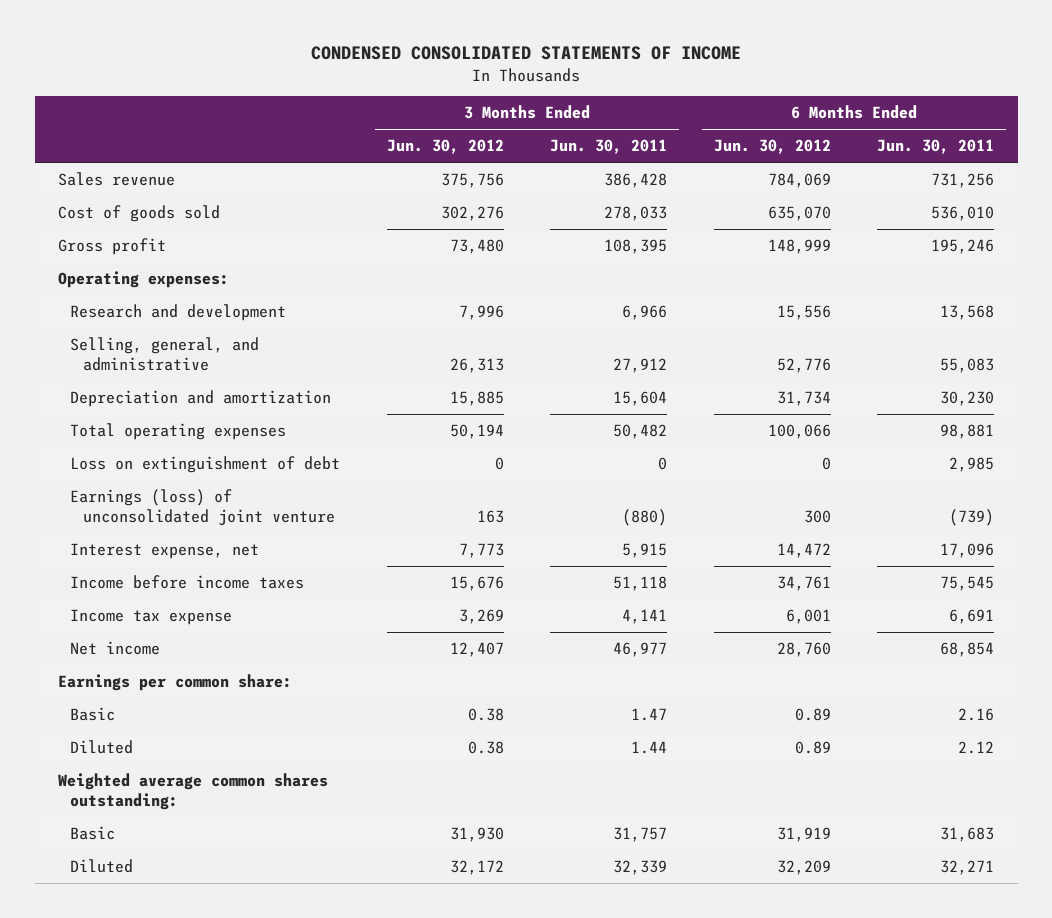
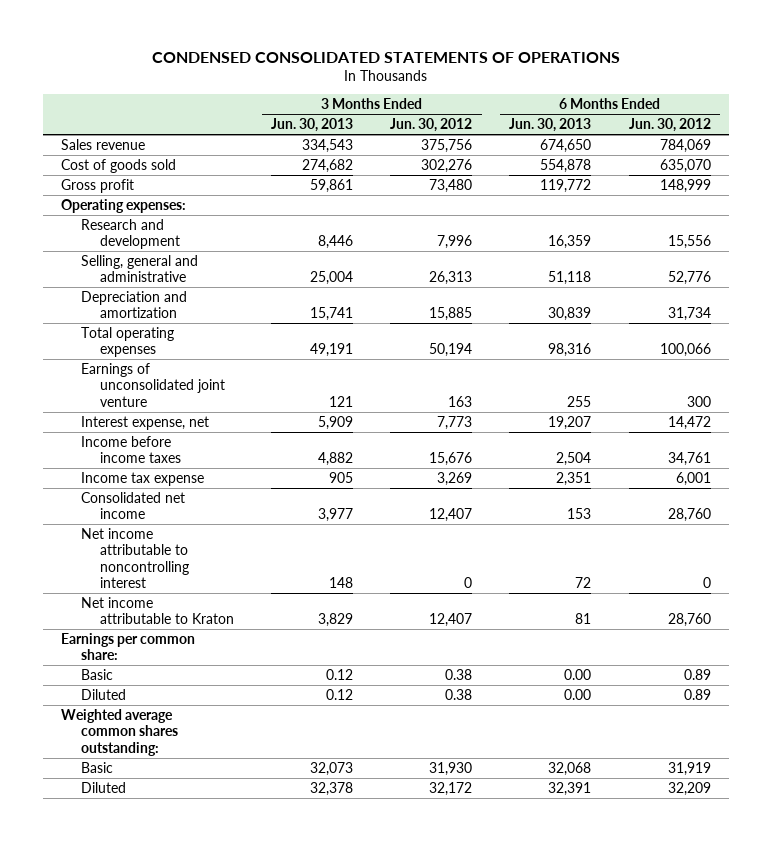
[311,46,742,61] CONDENSED CONSOLIDATED STATEMENTS OF INCOME -> [151,52,620,64] CONDENSED CONSOLIDATED STATEMENTS OF OPERATIONS
[550,139,668,155] Jun. 30, 2011 -> none
[877,139,995,155] Jun. 30, 2011 -> none
none -> [271,118,354,133] Jun. 30, 2013
none -> [509,118,592,133] Jun. 30, 2013
[70,336,260,372] Selling, general, and administrative -> [80,254,198,283] Selling, general and administrative
[70,455,341,473] Loss on extinguishment of debt -> none
[70,488,335,527] Earnings (loss) of unconsolidated joint venture -> [80,362,226,407] Earnings of unconsolidated joint venture
none -> [80,491,185,520] Consolidated net income
none -> [80,527,190,589] Net income attributable to noncontrolling interest
[70,640,161,655] Net income -> [80,596,235,625] Net income attributable to Kraton

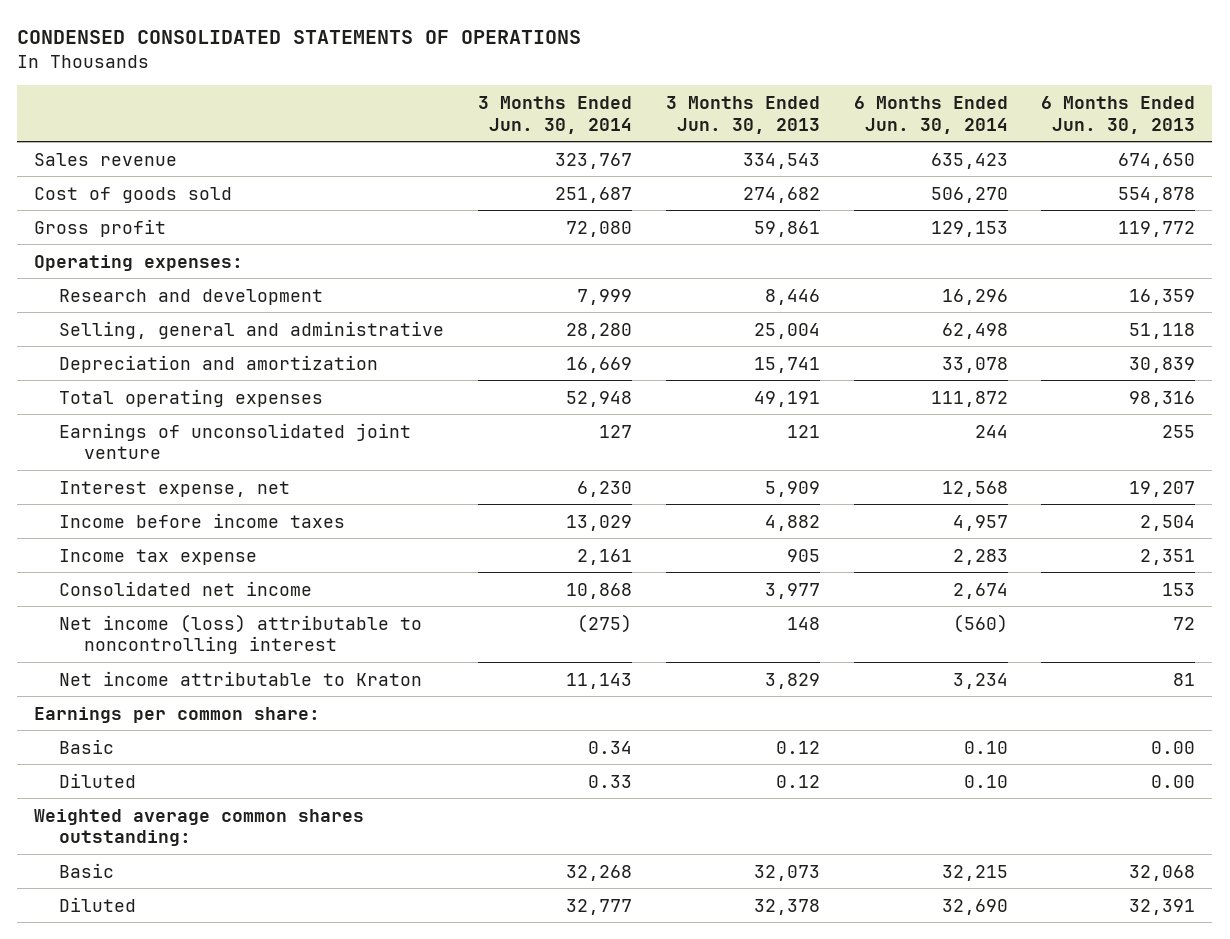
[390,118,473,133] Jun. 30, 2012 -> none
[628,118,711,133] Jun. 30, 2012 -> none
none -> [478,95,633,134] 3 Months Ended Jun. 30, 2014
none -> [853,95,1008,134] 6 Months Ended Jun. 30, 2014
[80,527,190,589] Net income attributable to noncontrolling interest -> [59,613,423,655] Net income (loss) attributable to noncontrolling interest

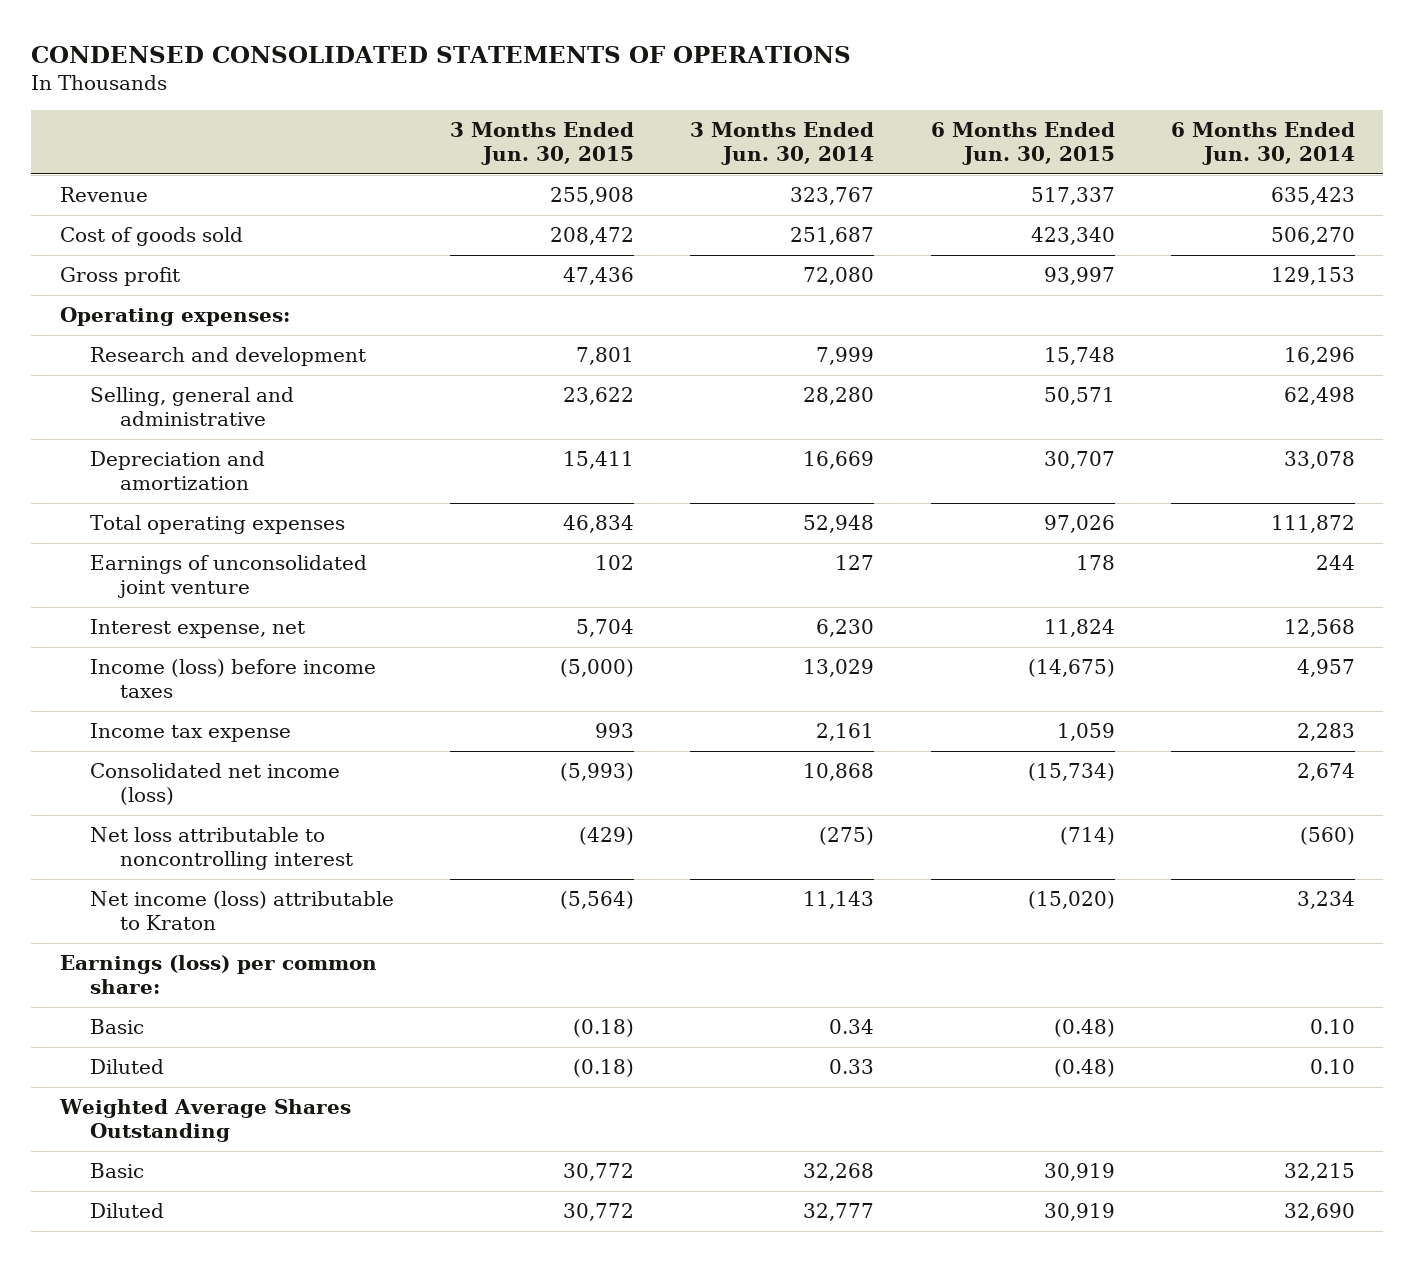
[665,95,820,134] 3 Months Ended Jun. 30, 2013 -> none
[1041,95,1196,134] 6 Months Ended Jun. 30, 2013 -> none
none -> [450,121,635,165] 3 Months Ended Jun. 30, 2015
none -> [930,121,1115,165] 6 Months Ended Jun. 30, 2015
[34,152,178,166] Sales revenue -> [59,187,148,203] Revenue
[59,512,346,528] Income before income taxes -> [89,659,376,699] Income (loss) before income taxes
[59,580,313,596] Consolidated net income -> [89,763,340,806] Consolidated net income (loss)
[59,613,423,655] Net income (loss) attributable to noncontrolling interest -> [89,827,354,871] Net loss attributable to noncontrolling interest
[59,670,423,686] Net income attributable to Kraton -> [89,891,394,931] Net income (loss) attributable to Kraton
[34,706,321,723] Earnings per common share: -> [59,955,377,995] Earnings (loss) per common share:
[34,808,365,847] Weighted average common shares outstanding: -> [58,1099,351,1143] Weighted Average Shares Outstanding

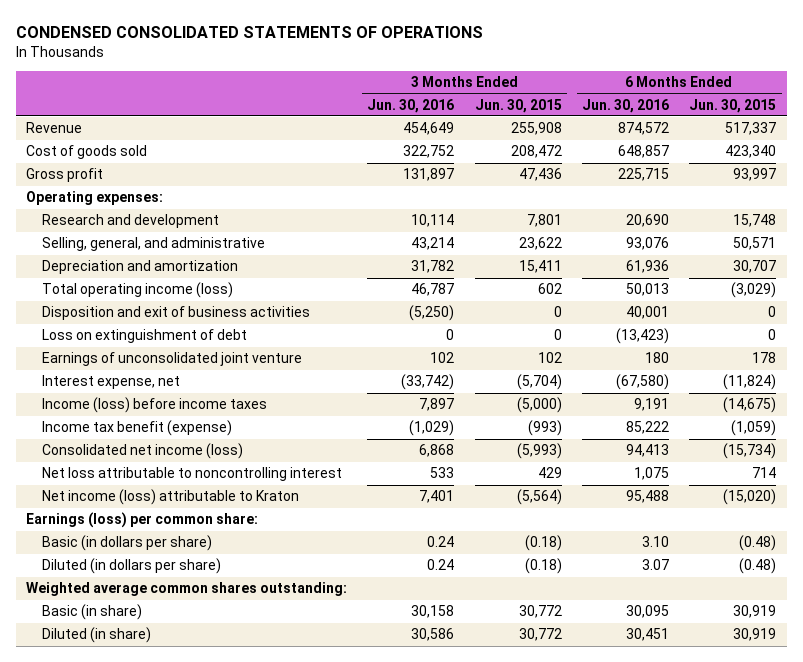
[690,121,875,165] 3 Months Ended Jun. 30, 2014 -> none
[1170,121,1355,165] 6 Months Ended Jun. 30, 2014 -> none
none -> [367,98,455,113] Jun. 30, 2016
none -> [582,98,670,113] Jun. 30, 2016
[89,387,294,427] Selling, general and administrative -> [42,237,266,252] Selling, general, and administrative
[89,515,345,535] Total operating expenses -> none
none -> [42,282,234,299] Total operating income (loss)
none -> [42,306,311,321] Disposition and exit of business activities
none -> [42,329,248,344] Loss on extinguishment of debt
[576,619,635,638] 5,704 -> [516,374,562,391] (5,704)
[1043,619,1115,638] 11,824 -> [723,374,777,391] (11,824)
[89,723,291,743] Income tax expense -> [42,420,233,437] Income tax benefit (expense)
[595,723,635,739] 993 -> [527,420,562,437] (993)
[1056,723,1115,742] 1,059 -> [731,420,777,437] (1,059)
[579,827,635,846] (429) -> [537,467,562,479] 429
[1059,827,1115,846] (714) -> [752,467,777,479] 714
[89,1019,144,1035] Basic -> [42,535,213,552] Basic (in dollars per share)
[89,1059,164,1075] Diluted -> [42,558,222,575] Diluted (in dollars per share)
[58,1099,351,1143] Weighted Average Shares Outstanding -> [26,582,348,597] Weighted average common shares outstanding:
[89,1163,144,1179] Basic -> [42,604,143,621] Basic (in share)
[89,1203,164,1219] Diluted -> [42,627,152,644] Diluted (in share)

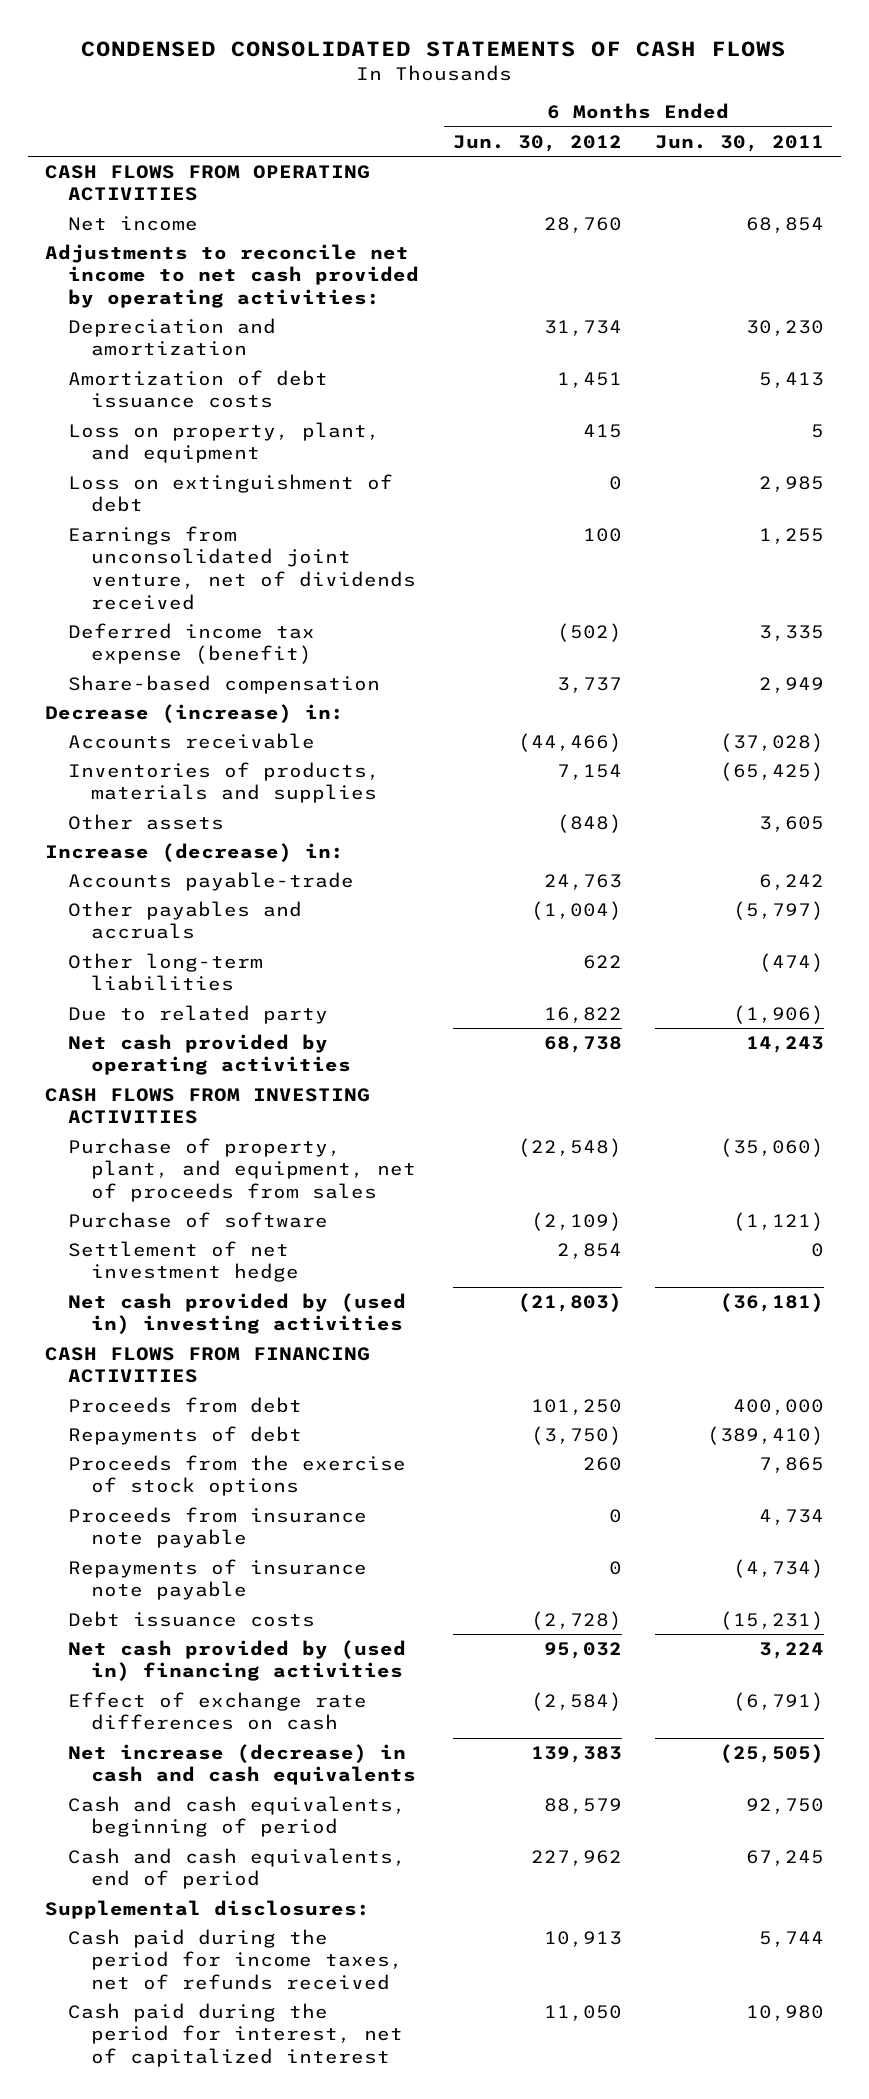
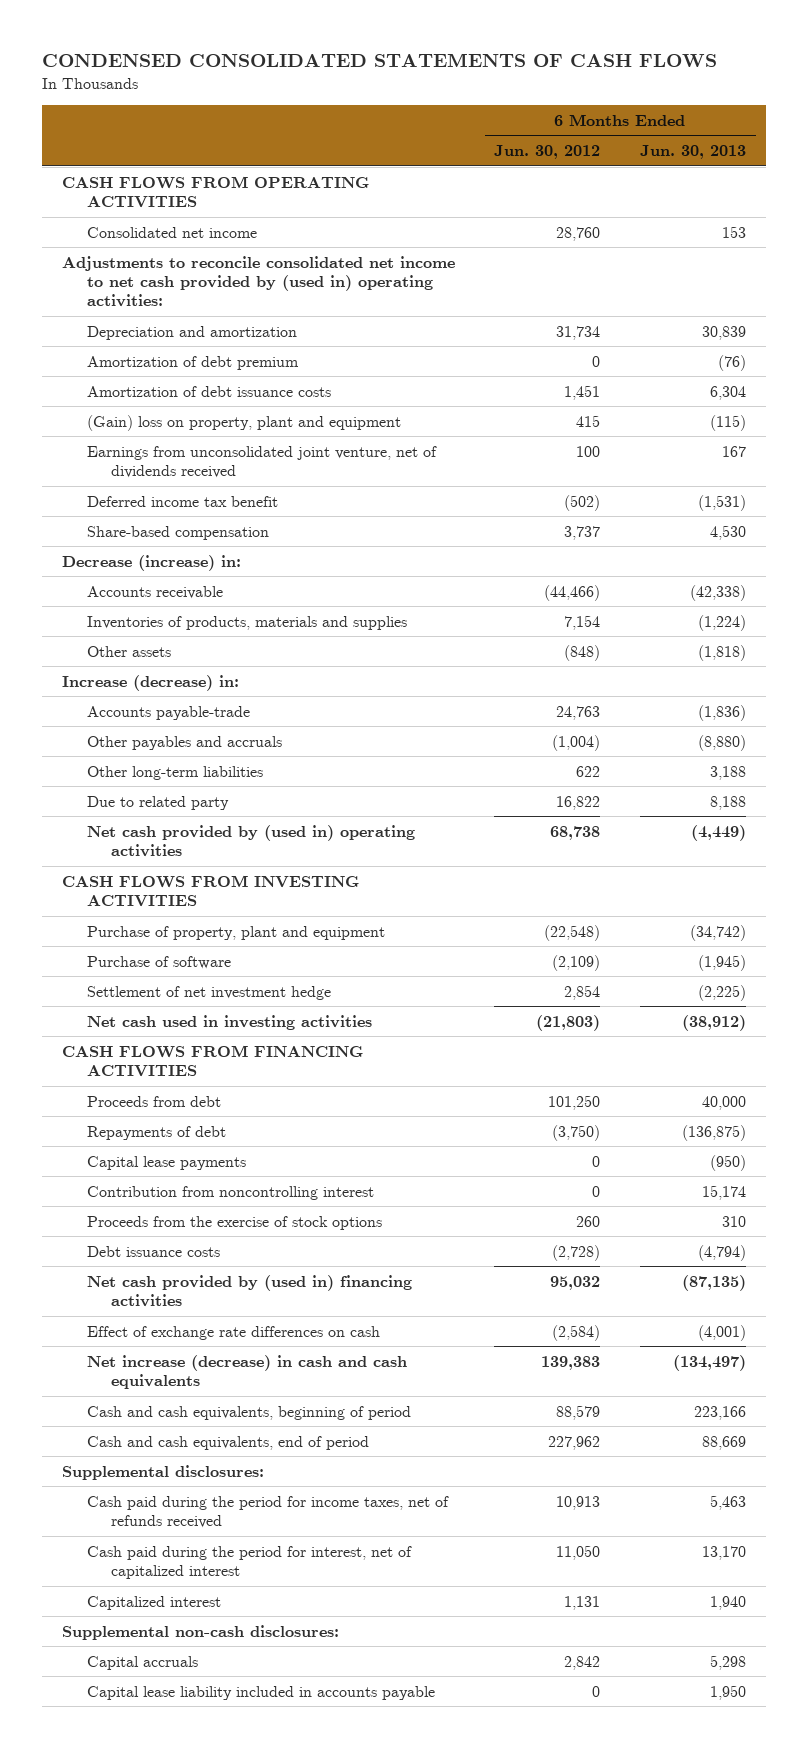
[655,134,825,152] Jun. 30, 2011 -> none
none -> [640,145,747,160] Jun. 30, 2013
[67,215,198,231] Net income -> [86,226,257,238] Consolidated net income
[44,243,419,309] Adjustments to reconcile net income to net cash provided by operating activities: -> [61,255,455,308] Adjustments to reconcile consolidated net income to net cash provided by (used in) operating activities:
none -> [86,355,299,370] Amortization of debt premium
[67,473,393,513] Loss on extinguishment of debt -> none
[67,421,380,464] Loss on property, plant, and equipment -> [86,414,401,431] (Gain) loss on property, plant and equipment
[67,622,315,665] Deferred income tax expense (benefit) -> [86,495,278,507] Deferred income tax benefit
[67,1033,352,1076] Net cash provided by operating activities -> [86,824,415,857] Net cash provided by (used in) operating activities
[67,1137,417,1203] Purchase of property, plant, and equipment, net of proceeds from sales -> [86,925,385,940] Purchase of property, plant and equipment
[67,1292,406,1335] Net cash provided by (used in) investing activities -> [86,1014,372,1030] Net cash used in investing activities
none -> [86,1155,246,1170] Capital lease payments
none -> [86,1185,374,1200] Contribution from noncontrolling interest
[67,1506,367,1549] Proceeds from insurance note payable -> none
[67,1558,367,1601] Repayments of insurance note payable -> none
none -> [86,1595,221,1610] Capitalized interest
none -> [61,1624,339,1640] Supplemental non-cash disclosures:
none -> [86,1655,198,1670] Capital accruals
none -> [86,1685,435,1700] Capital lease liability included in accounts payable

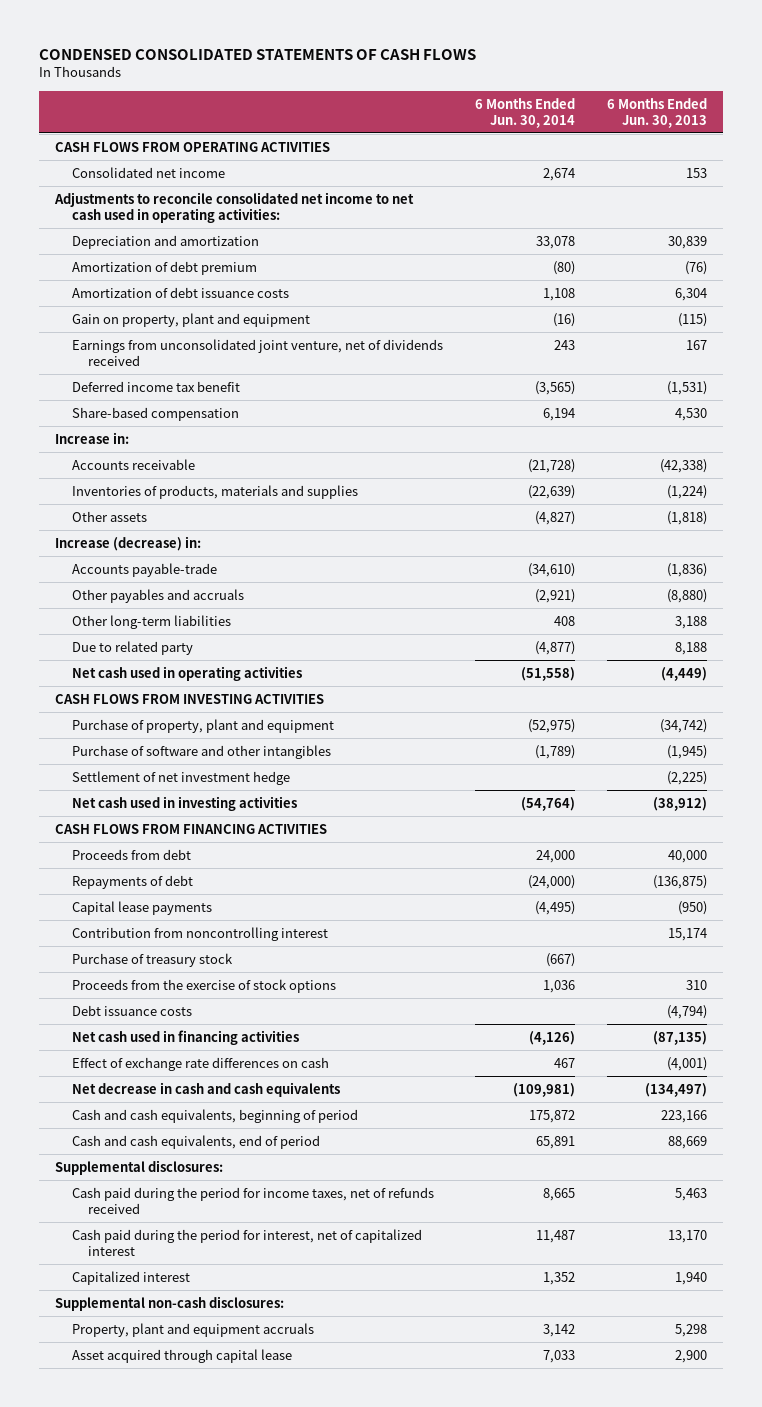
[494,145,601,160] Jun. 30, 2012 -> none
none -> [474,97,575,128] 6 Months Ended Jun. 30, 2014
[61,255,455,308] Adjustments to reconcile consolidated net income to net cash provided by (used in) operating activities: -> [54,191,415,223] Adjustments to reconcile consolidated net income to net cash used in operating activities:
[86,414,401,431] (Gain) loss on property, plant and equipment -> [71,312,310,327] Gain on property, plant and equipment
[61,554,241,571] Decrease (increase) in: -> [55,431,130,444] Increase in:
[86,824,415,857] Net cash provided by (used in) operating activities -> [71,665,302,681] Net cash used in operating activities
[86,955,231,969] Purchase of software -> [71,744,331,759] Purchase of software and other intangibles
none -> [71,952,233,967] Purchase of treasury stock
[86,1274,412,1307] Net cash provided by (used in) financing activities -> [71,1029,299,1045] Net cash used in financing activities
[86,1354,407,1389] Net increase (decrease) in cash and cash equivalents -> [71,1081,340,1097] Net decrease in cash and cash equivalents
[86,1655,198,1670] Capital accruals -> [71,1322,314,1337] Property, plant and equipment accruals
[86,1685,435,1700] Capital lease liability included in accounts payable -> [71,1348,292,1363] Asset acquired through capital lease
[710,1684,747,1700] 1,950 -> [674,1349,707,1363] 2,900

